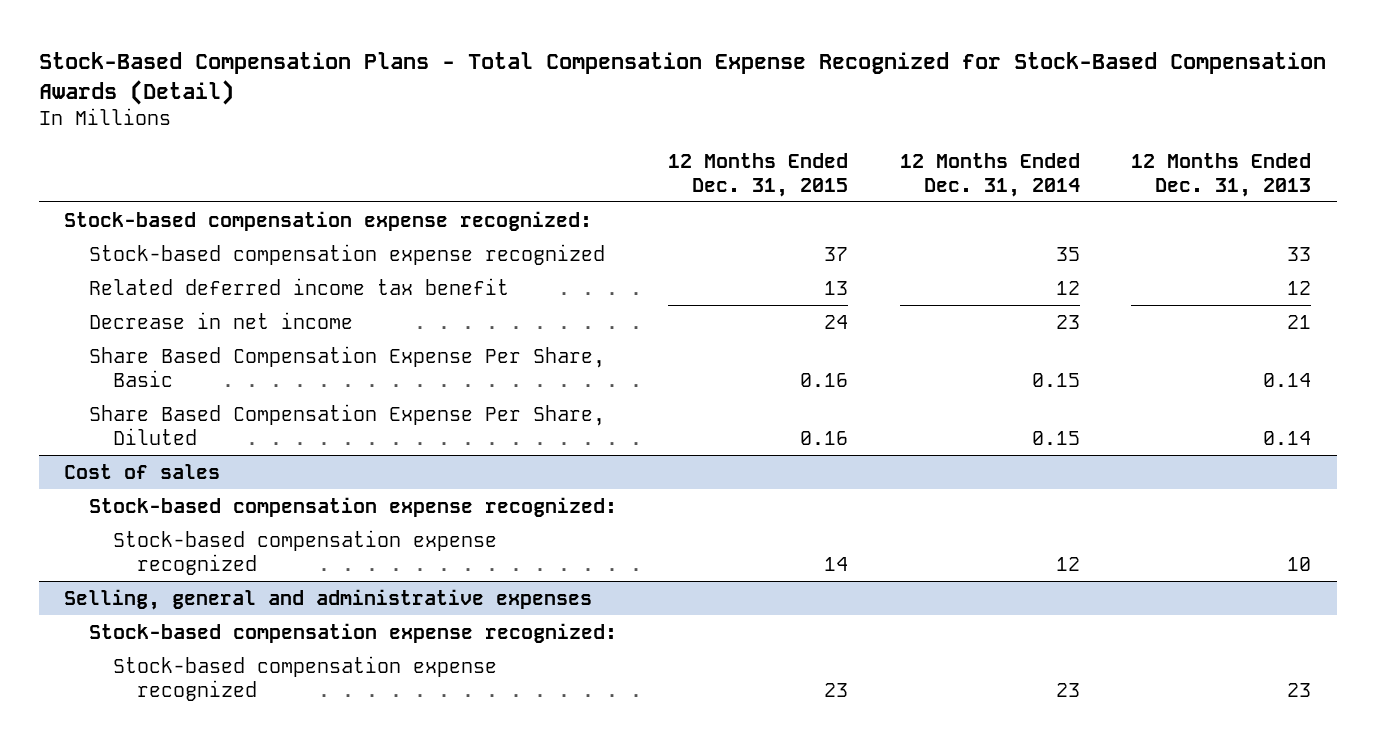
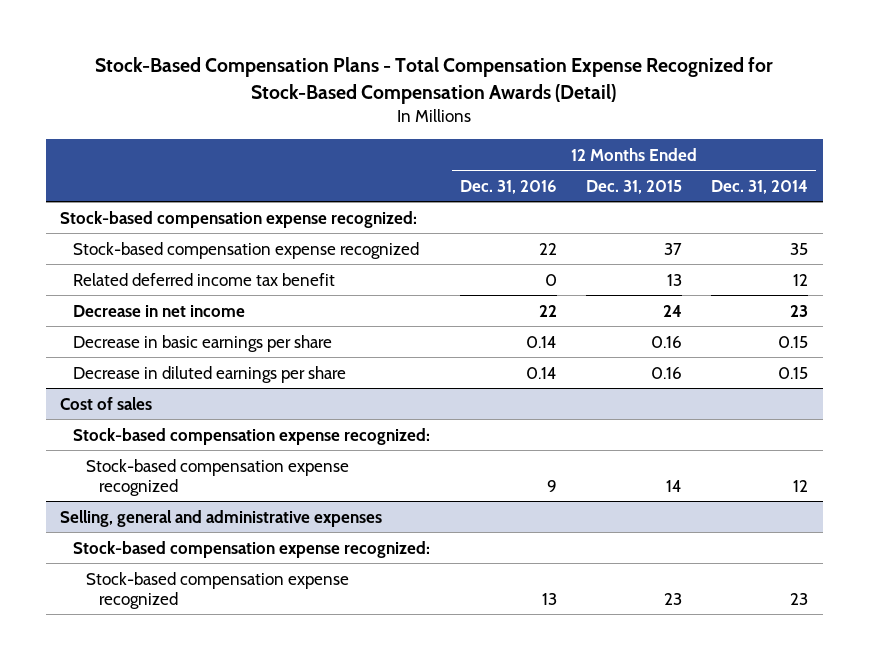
[1131,152,1312,197] 12 Months Ended Dec. 31, 2013 -> none
none -> [459,179,557,194] Dec. 31, 2016
[88,345,605,387] Share Based Compensation Expense Per Share, Basic -> [73,334,333,352] Decrease in basic earnings per share
[88,403,605,445] Share Based Compensation Expense Per Share, Diluted -> [73,365,347,383] Decrease in diluted earnings per share

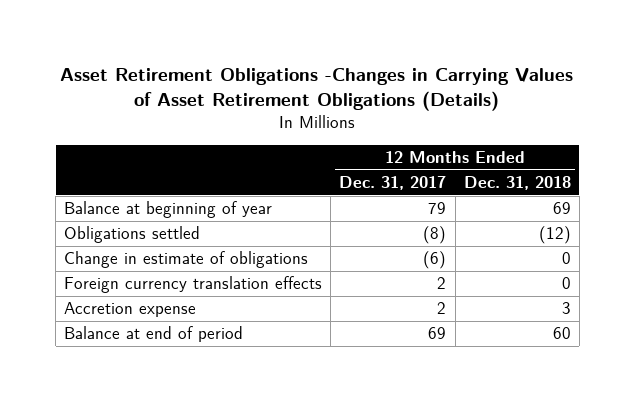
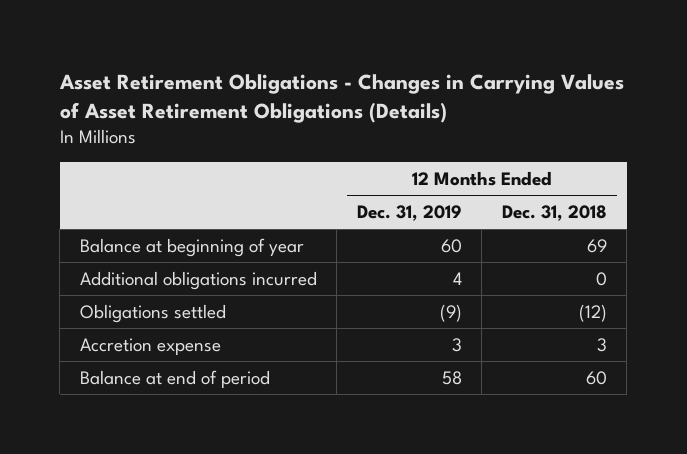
[60,68,574,112] Asset Retirement Obligations -Changes in Carrying Values of Asset Retirement Obligations (Details) -> [58,73,624,124] Asset Retirement Obligations - Changes in Carrying Values of Asset Retirement Obligations (Details)
[339,175,447,190] Dec. 31, 2017 -> none
none -> [356,204,462,221] Dec. 31, 2019
none -> [79,270,317,290] Additional obligations incurred
[64,251,309,269] Change in estimate of obligations -> none
[64,276,323,294] Foreign currency translation effects -> none

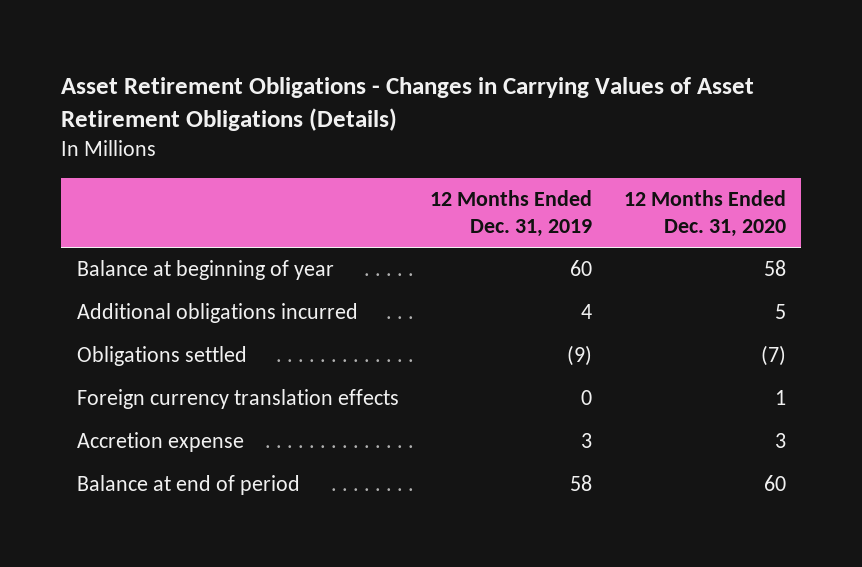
[501,204,607,221] Dec. 31, 2018 -> none
none -> [623,190,786,237] 12 Months Ended Dec. 31, 2020
none -> [76,389,399,410] Foreign currency translation effects

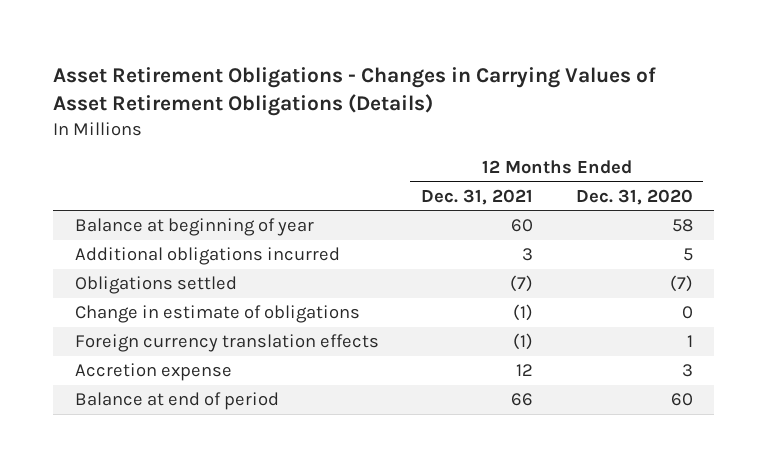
[430,190,593,237] 12 Months Ended Dec. 31, 2019 -> none
none -> [421,188,534,205] Dec. 31, 2021
none -> [74,305,360,324] Change in estimate of obligations

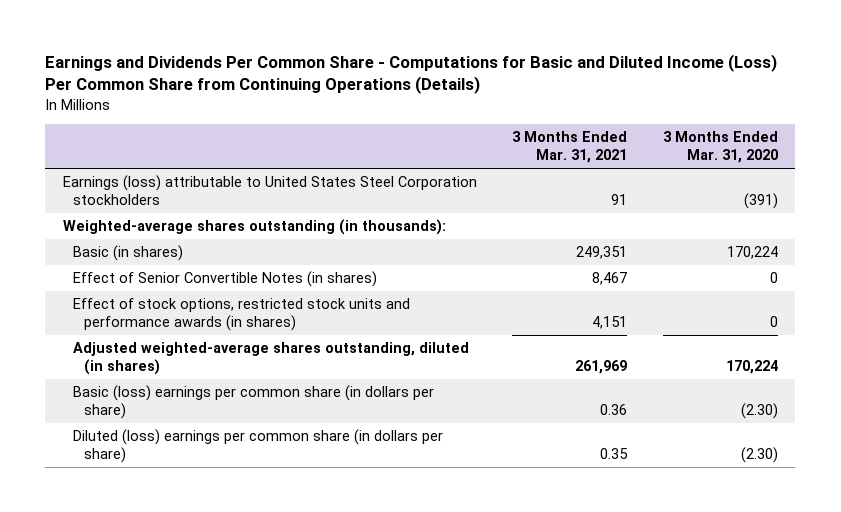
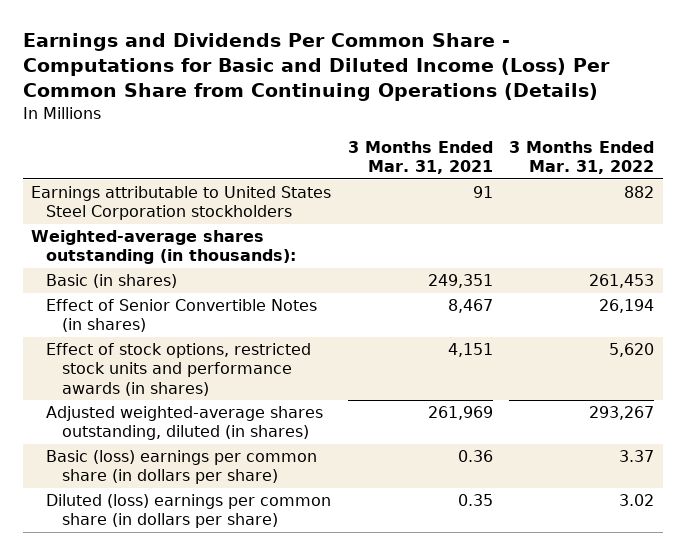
[662,131,778,164] 3 Months Ended Mar. 31, 2020 -> none
none -> [509,141,655,175] 3 Months Ended Mar. 31, 2022
[62,175,477,206] Earnings (loss) attributable to United States Steel Corporation stockholders -> [30,186,331,221] Earnings attributable to United States Steel Corporation stockholders

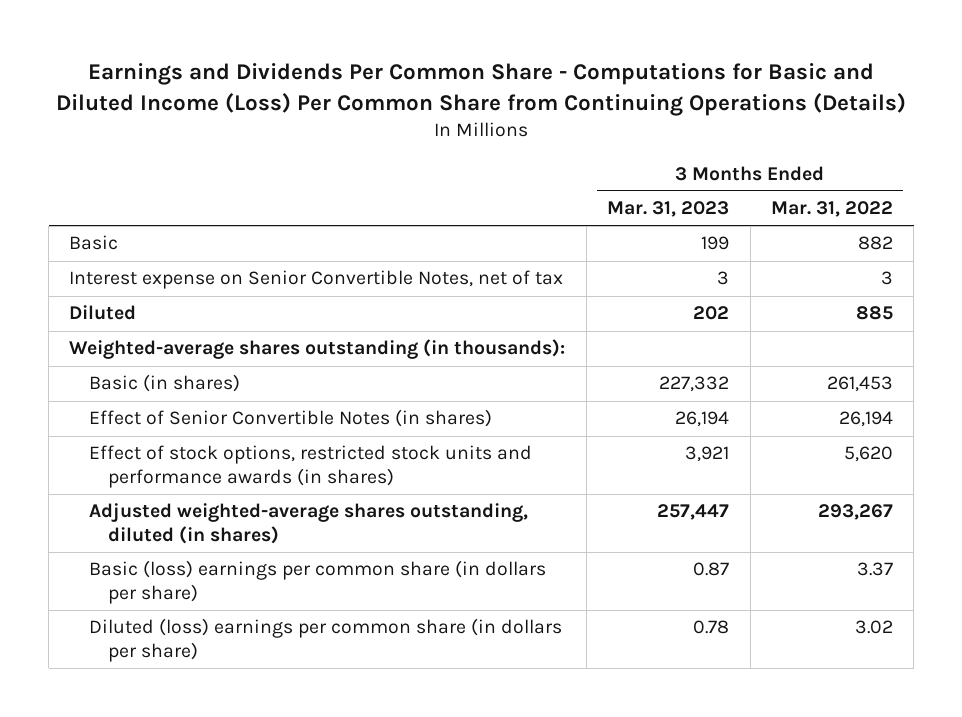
[347,141,493,175] 3 Months Ended Mar. 31, 2021 -> none
none -> [607,201,730,218] Mar. 31, 2023
[30,186,331,221] Earnings attributable to United States Steel Corporation stockholders -> [69,235,119,251] Basic
none -> [69,270,564,290] Interest expense on Senior Convertible Notes, net of tax
none -> [69,305,137,321] Diluted

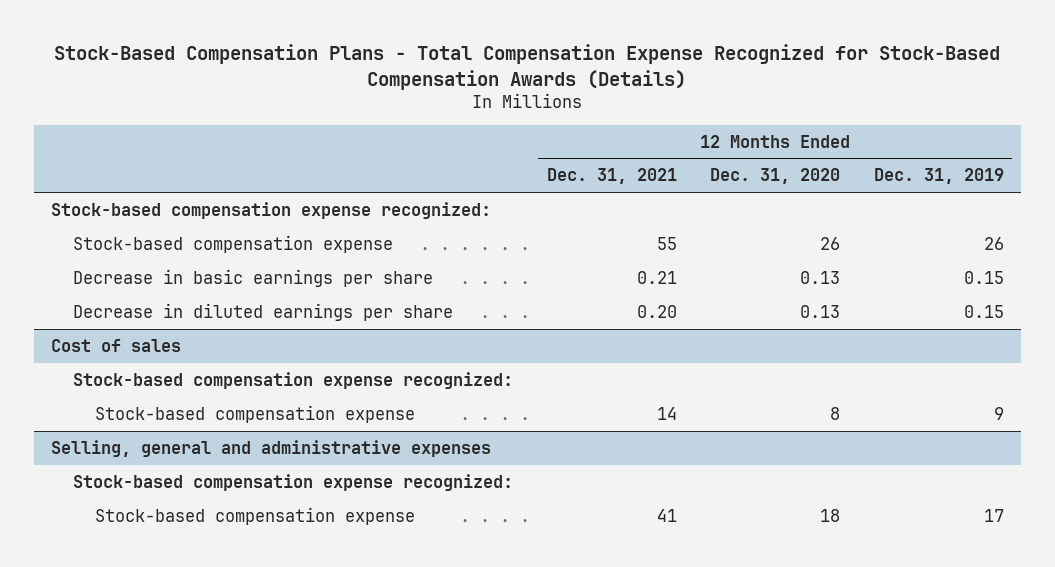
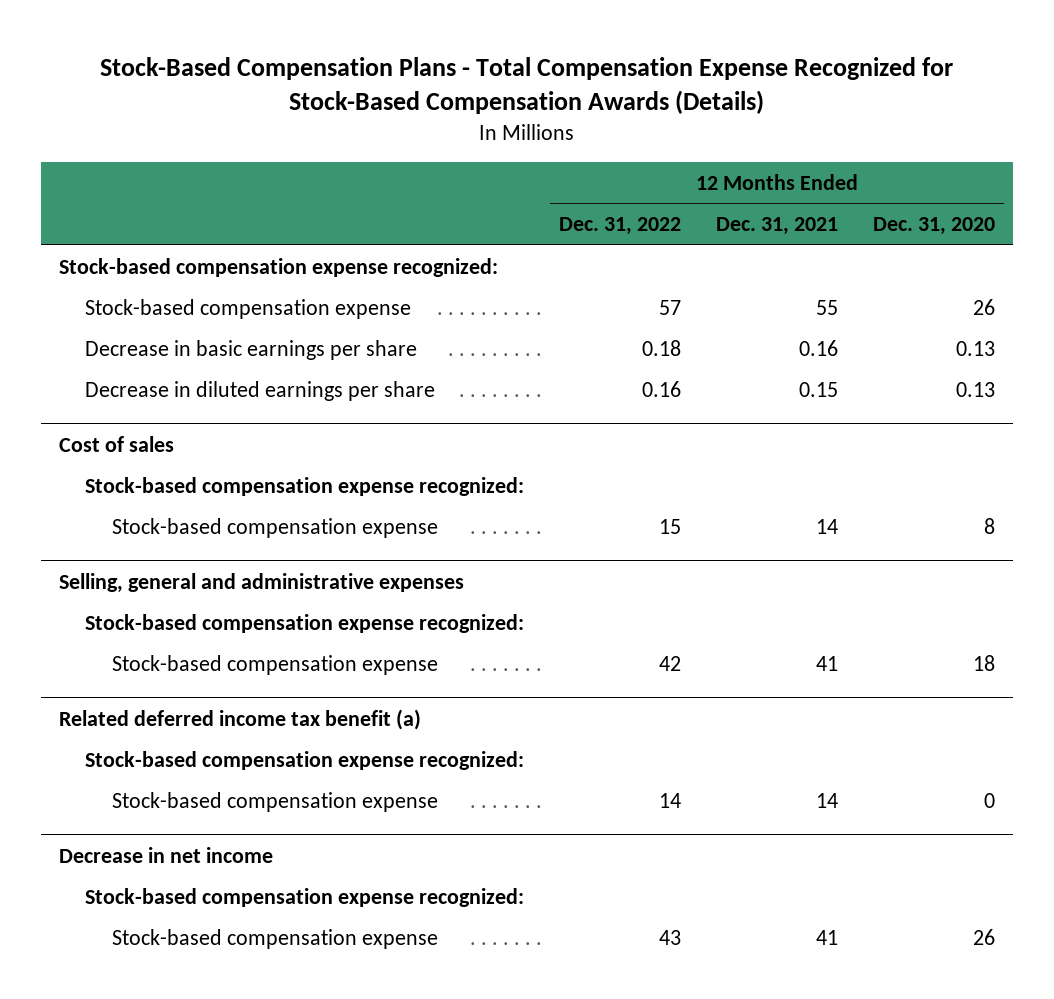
[873,168,1004,185] Dec. 31, 2019 -> none
none -> [559,217,682,236] Dec. 31, 2022
[636,270,677,284] 0.21 -> [799,339,839,356] 0.16
[636,304,677,318] 0.20 -> [799,381,839,397] 0.15
none -> [58,708,421,730] Related deferred income tax benefit (a)
none -> [85,750,525,770] Stock-based compensation expense recognized:
none -> [111,791,438,812] Stock-based compensation expense
none -> [58,846,273,863] Decrease in net income
none -> [85,887,525,907] Stock-based compensation expense recognized:
none -> [111,928,438,949] Stock-based compensation expense

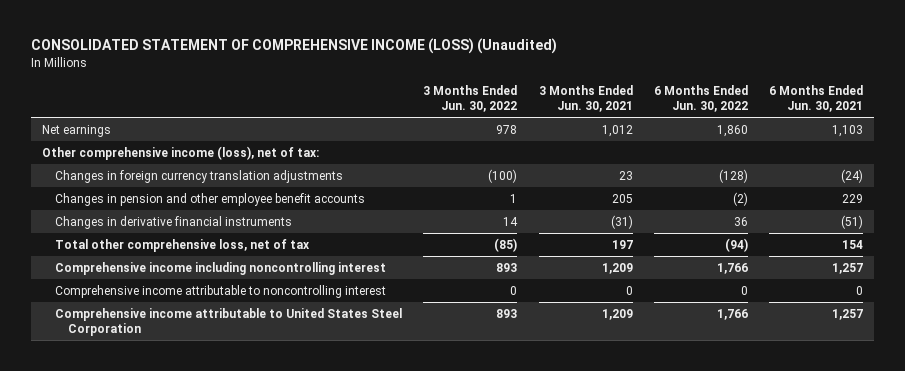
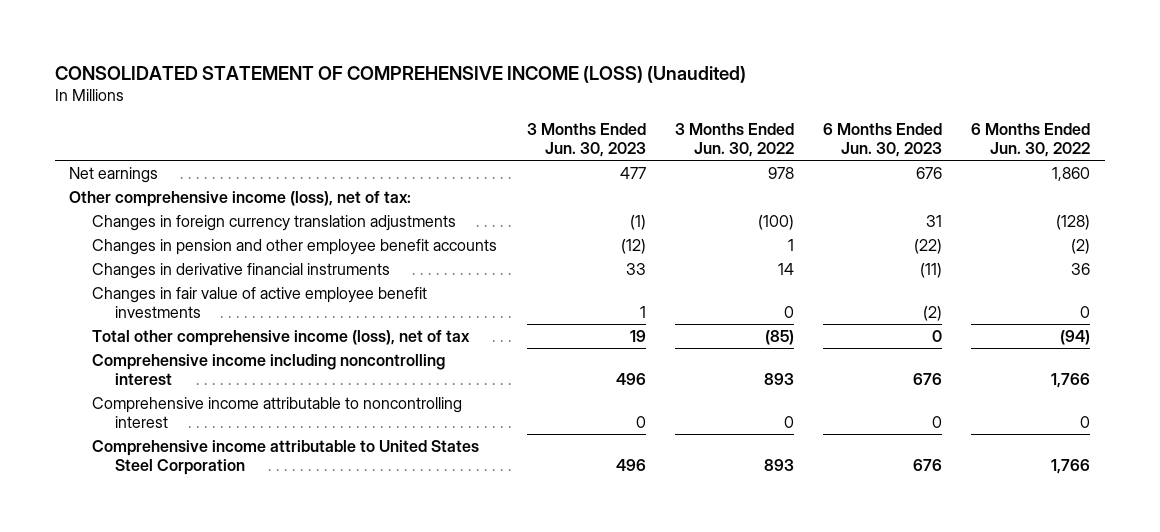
[538,84,633,113] 3 Months Ended Jun. 30, 2021 -> none
[769,84,864,113] 6 Months Ended Jun. 30, 2021 -> none
none -> [526,123,646,158] 3 Months Ended Jun. 30, 2023
none -> [823,123,943,158] 6 Months Ended Jun. 30, 2023
none -> [92,286,428,318] Changes in fair value of active employee benefit investments
[54,238,310,252] Total other comprehensive loss, net of tax -> [92,329,471,346] Total other comprehensive income (loss), net of tax

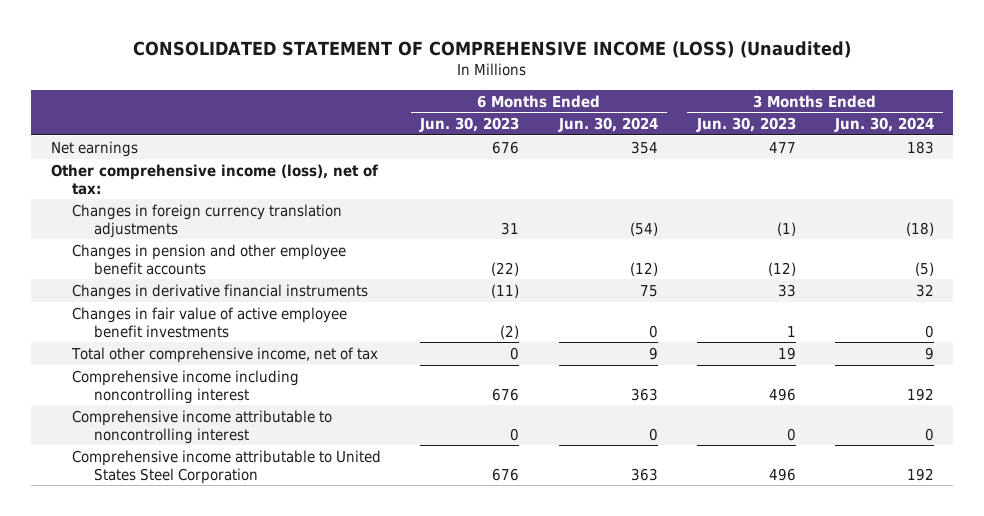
[674,123,794,158] 3 Months Ended Jun. 30, 2022 -> none
[971,123,1091,158] 6 Months Ended Jun. 30, 2022 -> none
none -> [557,117,658,133] Jun. 30, 2024
none -> [833,117,934,133] Jun. 30, 2024
[92,329,471,346] Total other comprehensive income (loss), net of tax -> [71,346,379,363] Total other comprehensive income, net of tax

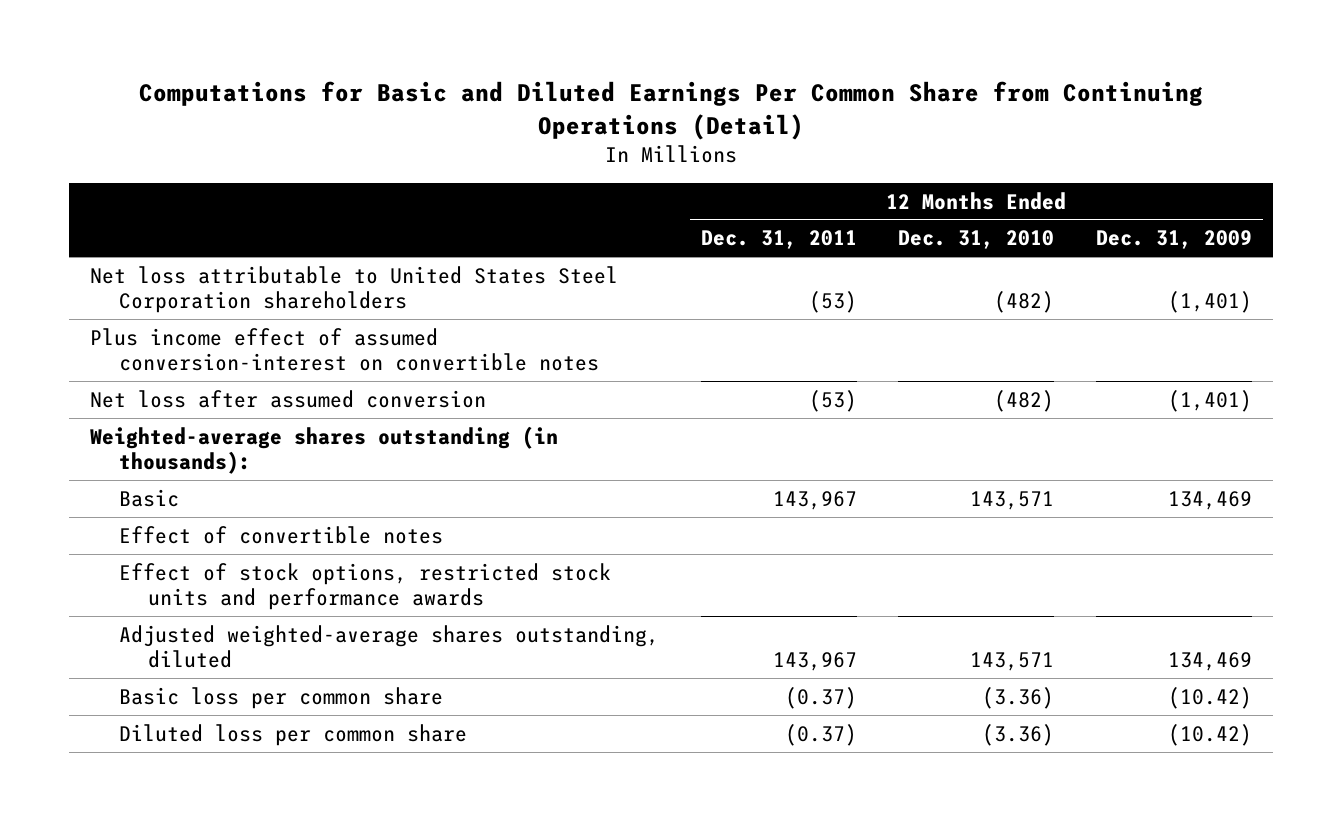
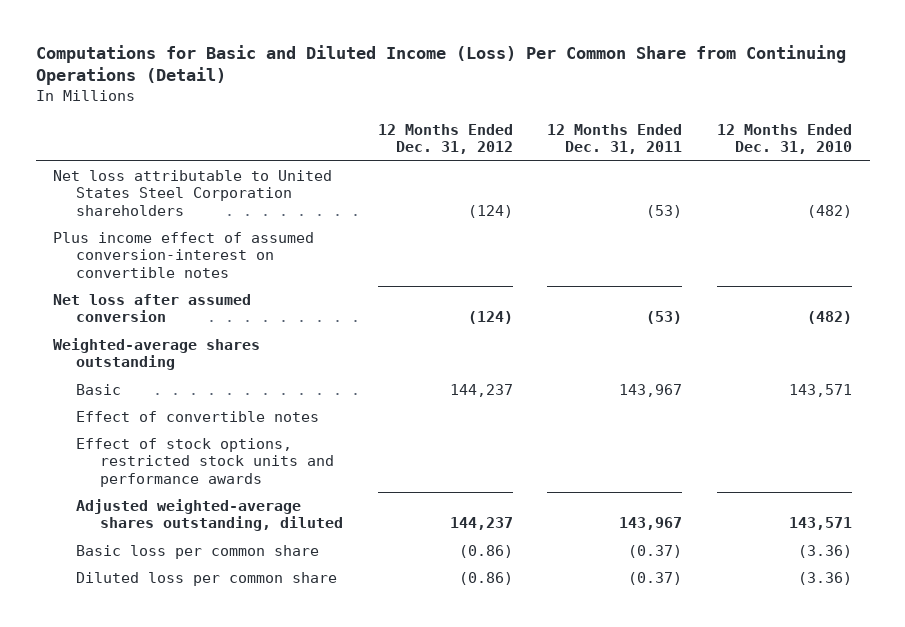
[138,81,1203,140] Computations for Basic and Diluted Earnings Per Common Share from Continuing Operations (Detail) -> [35,44,846,86] Computations for Basic and Diluted Income (Loss) Per Common Share from Continuing Operations (Detail)
[1096,230,1253,250] Dec. 31, 2009 -> none
none -> [377,124,513,155] 12 Months Ended Dec. 31, 2012
[89,425,558,475] Weighted-average shares outstanding (in thousands): -> [53,337,261,371] Weighted-average shares outstanding

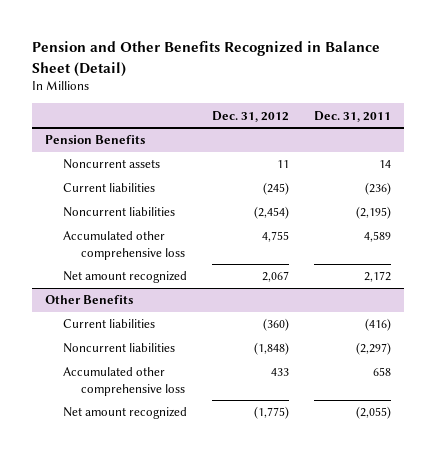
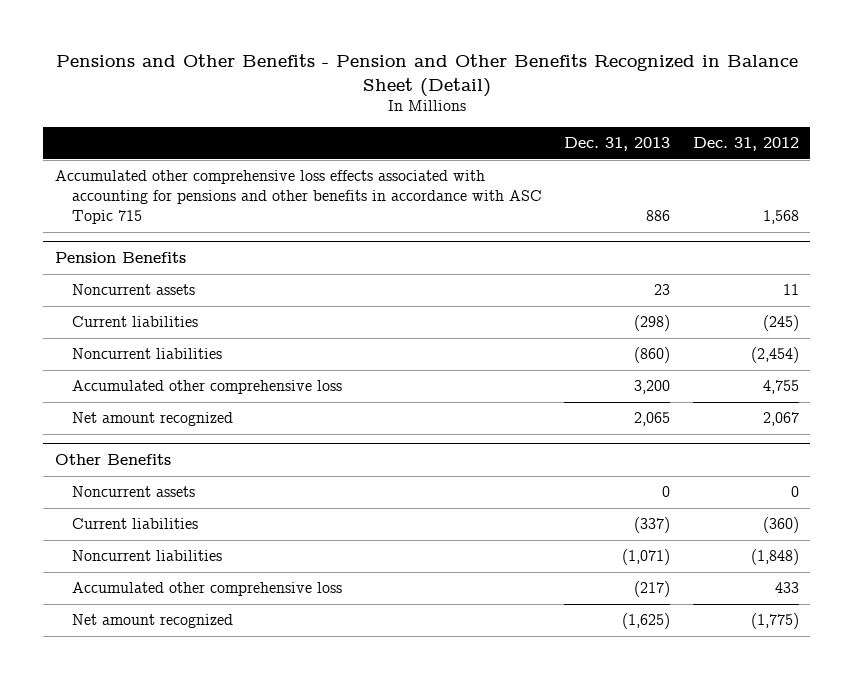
[32,41,381,77] Pension and Other Benefits Recognized in Balance Sheet (Detail) -> [55,54,798,97] Pensions and Other Benefits - Pension and Other Benefits Recognized in Balance Sheet (Detail)
[314,110,392,122] Dec. 31, 2011 -> none
none -> [564,136,671,151] Dec. 31, 2013
none -> [54,170,542,224] Accumulated other comprehensive loss effects associated with accounting for pensions and other benefits in accordance with ASC Topic 715
none -> [71,486,195,498] Noncurrent assets

